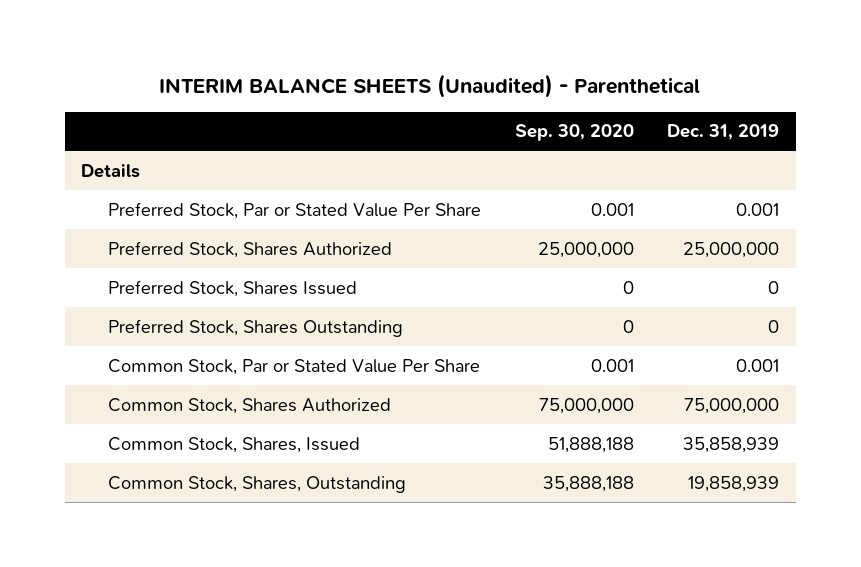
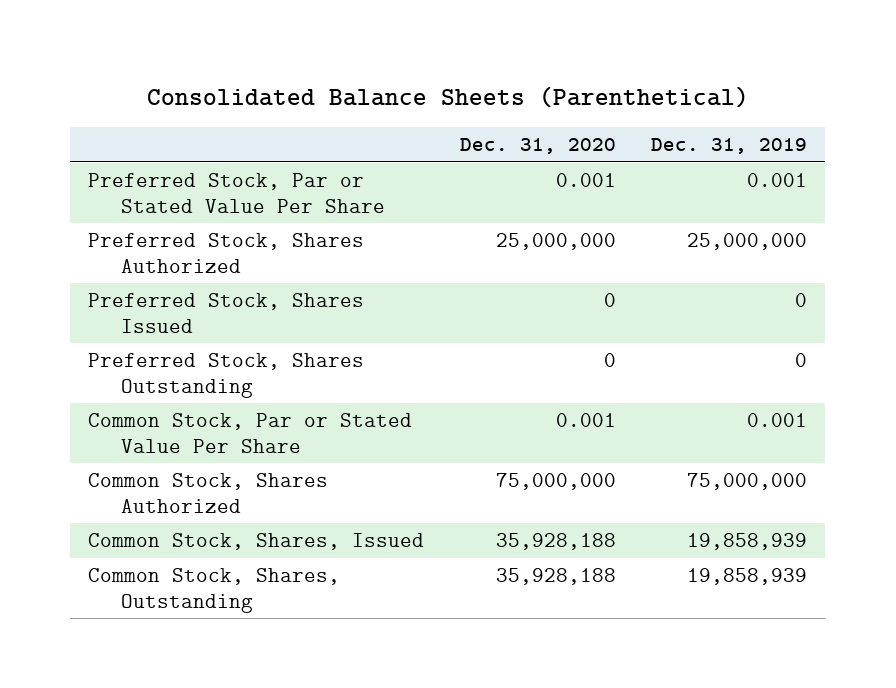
[159,74,701,99] INTERIM BALANCE SHEETS (Unaudited) - Parenthetical -> [146,85,749,108] Consolidated Balance Sheets (Parenthetical)
[514,124,634,142] Sep. 30, 2020 -> none
none -> [459,137,616,154] Dec. 31, 2020
[81,163,141,178] Details -> none
[683,436,780,453] 35,858,939 -> [687,533,808,551] 19,858,939

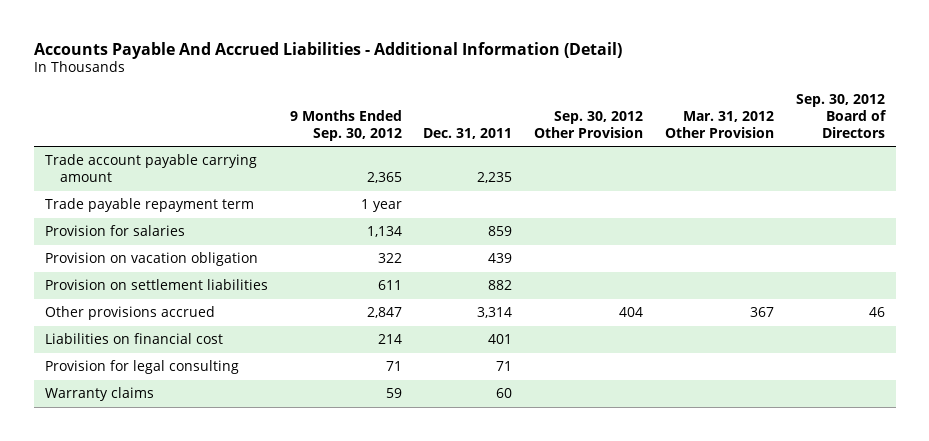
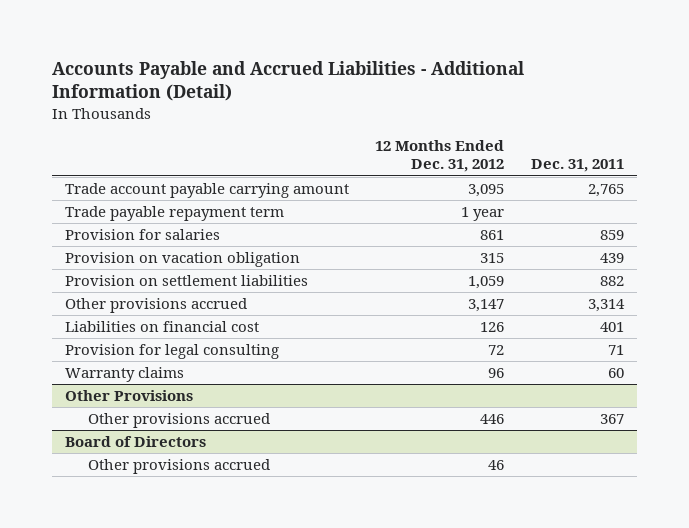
[33,41,622,59] Accounts Payable And Accrued Liabilities - Additional Information (Detail) -> [51,61,524,102] Accounts Payable and Accrued Liabilities - Additional Information (Detail)
[289,109,402,141] 9 Months Ended Sep. 30, 2012 -> none
[534,110,644,138] Sep. 30, 2012 Other Provision -> none
[664,110,774,138] Mar. 31, 2012 Other Provision -> none
[795,93,887,138] Sep. 30, 2012 Board of Directors -> none
none -> [375,139,505,173] 12 Months Ended Dec. 31, 2012
[477,171,513,183] 2,235 -> [587,183,624,197] 2,765
none -> [64,389,193,401] Other Provisions
none -> [87,412,270,428] Other provisions accrued
none -> [64,435,206,447] Board of Directors
none -> [87,458,270,474] Other provisions accrued

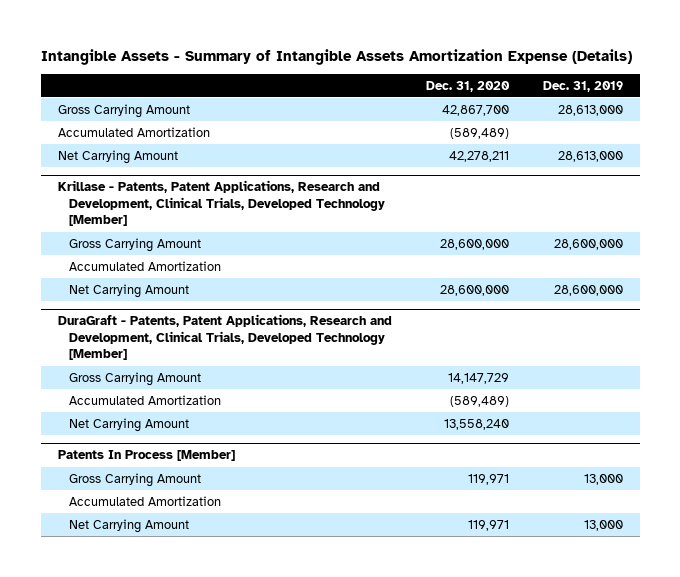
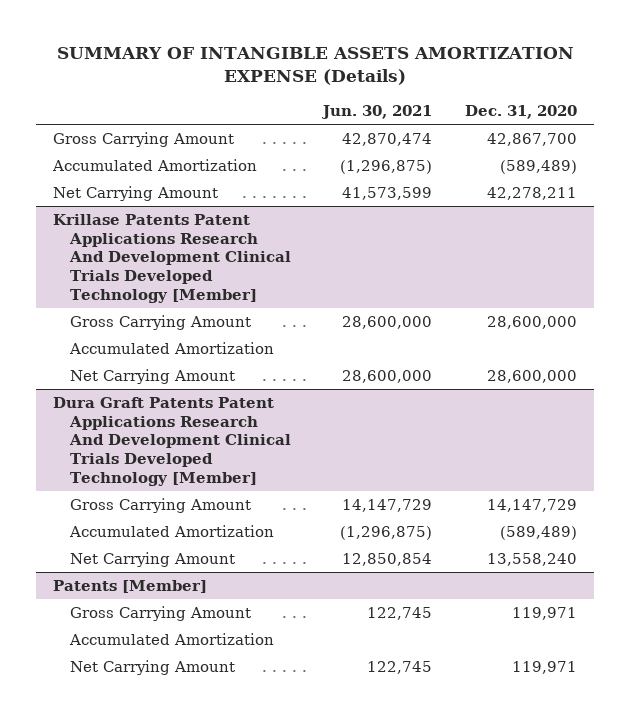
[40,48,632,65] Intangible Assets - Summary of Intangible Assets Amortization Expense (Details) -> [56,47,574,86] SUMMARY OF INTANGIBLE ASSETS AMORTIZATION EXPENSE (Details)
[542,80,623,92] Dec. 31, 2019 -> none
none -> [321,105,433,120] Jun. 30, 2021
[57,180,386,227] Krillase - Patents, Patent Applications, Research and Development, Clinical Trials, Developed Technology [Member] -> [52,214,291,303] Krillase Patents Patent Applications Research And Development Clinical Trials Developed Technology [Member]
[57,314,392,361] DuraGraft - Patents, Patent Applications, Research and Development, Clinical Trials, Developed Technology [Member] -> [52,397,291,486] Dura Graft Patents Patent Applications Research And Development Clinical Trials Developed Technology [Member]
[57,450,235,462] Patents In Process [Member] -> [52,580,207,594] Patents [Member]

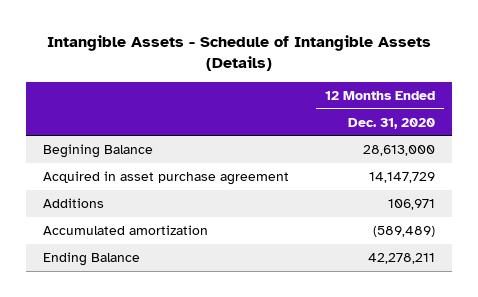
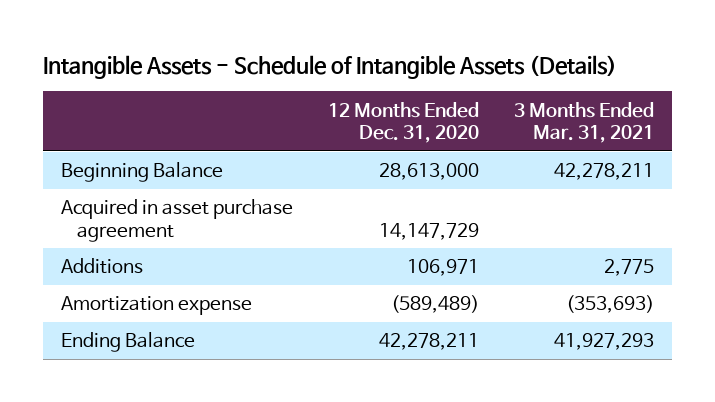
none -> [514,101,655,143] 3 Months Ended Mar. 31, 2021
[43,144,154,159] Begining Balance -> [60,162,223,183] Beginning Balance
[43,225,209,236] Accumulated amortization -> [60,296,252,316] Amortization expense

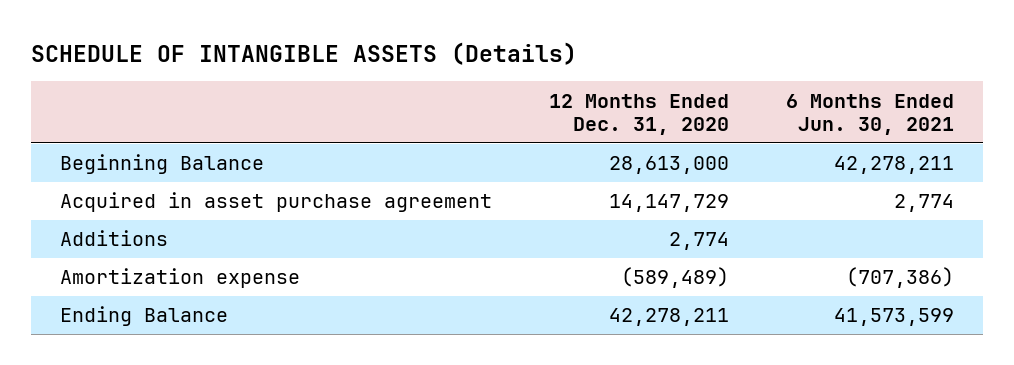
[43,54,618,79] Intangible Assets - Schedule of Intangible Assets (Details) -> [31,41,578,65] SCHEDULE OF INTANGIBLE ASSETS (Details)
[514,101,655,143] 3 Months Ended Mar. 31, 2021 -> none
none -> [786,93,955,136] 6 Months Ended Jun. 30, 2021
[407,259,480,277] 106,971 -> [668,232,729,251] 2,774

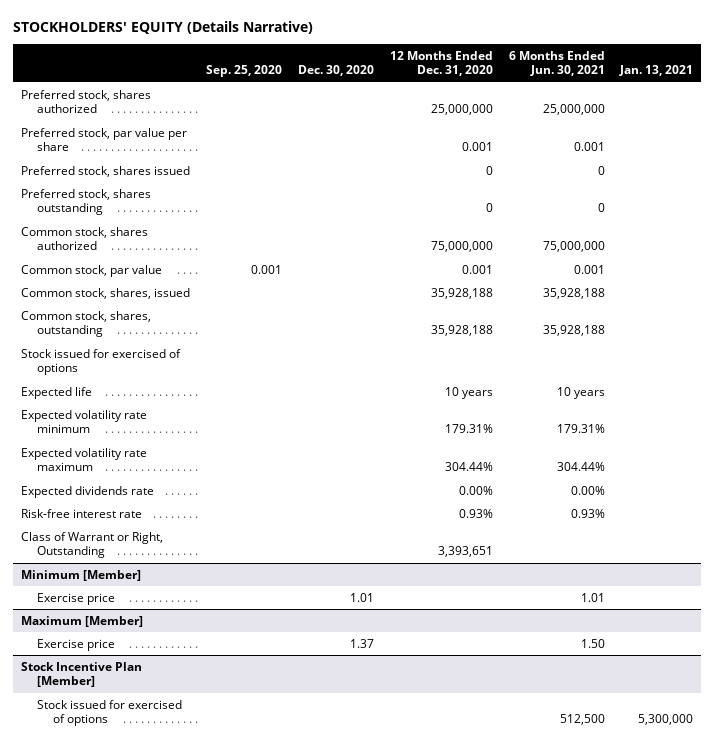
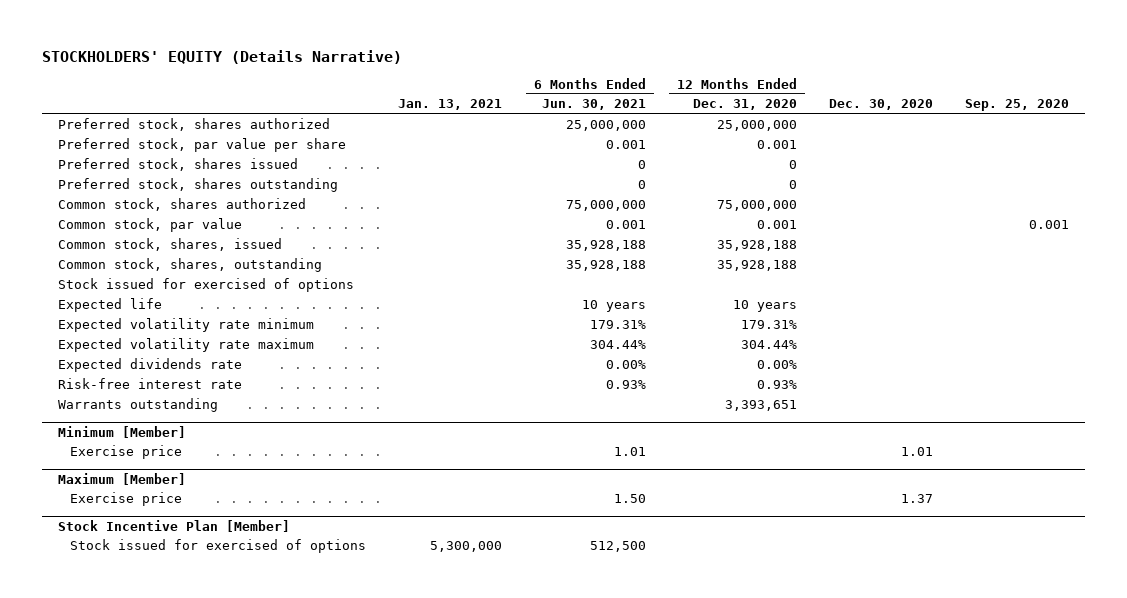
[21,531,164,559] Class of Warrant or Right, Outstanding -> [57,398,218,413] Warrants outstanding

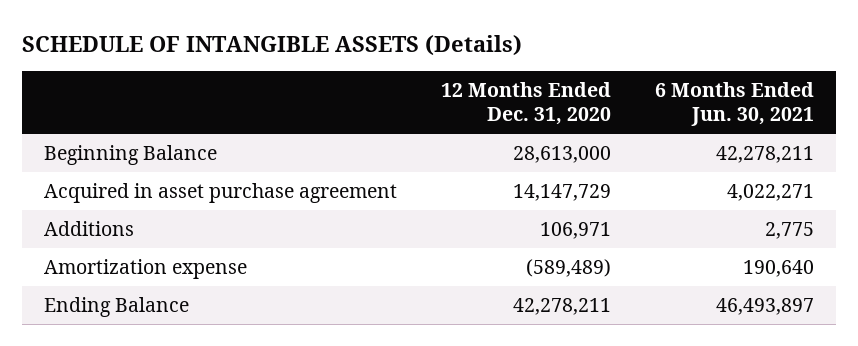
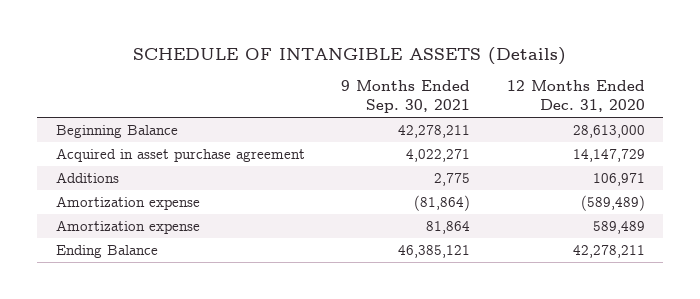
[655,82,815,126] 6 Months Ended Jun. 30, 2021 -> none
none -> [341,80,471,114] 9 Months Ended Sep. 30, 2021
none -> [55,220,200,235] Amortization expense

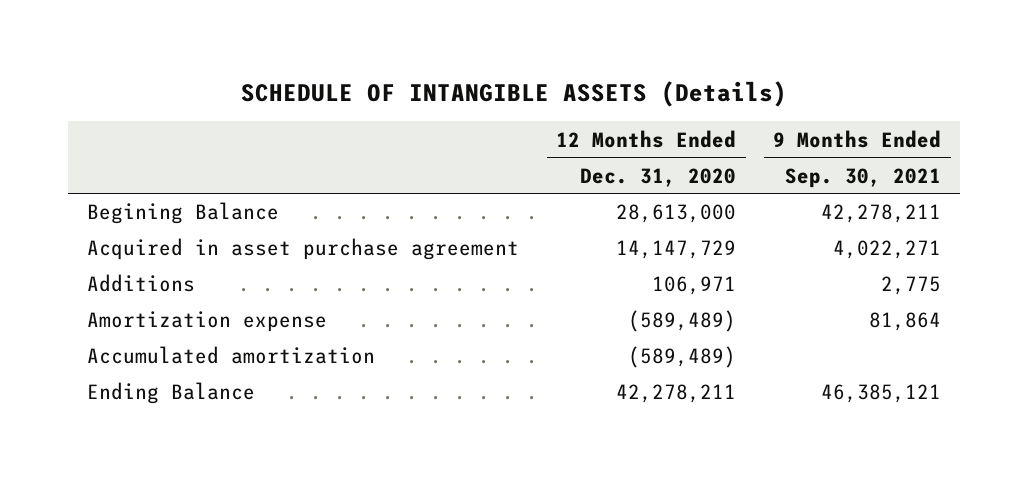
[55,125,178,139] Beginning Balance -> [87,202,280,225] Begining Balance
[55,220,200,235] Amortization expense -> none
[414,195,471,212] (81,864) -> [869,312,942,332] 81,864
none -> [87,346,376,365] Accumulated amortization

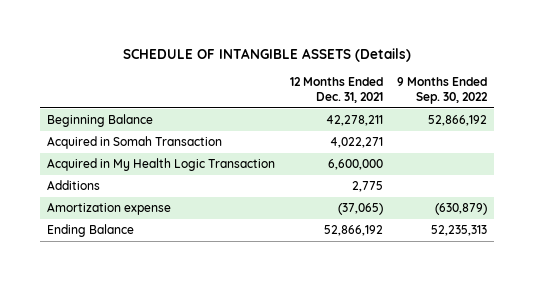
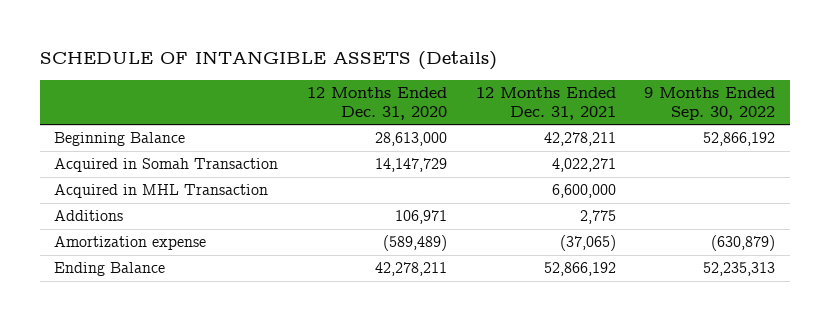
none -> [306,87,447,121] 12 Months Ended Dec. 31, 2020
[47,158,276,172] Acquired in My Health Logic Transaction -> [53,184,268,199] Acquired in MHL Transaction

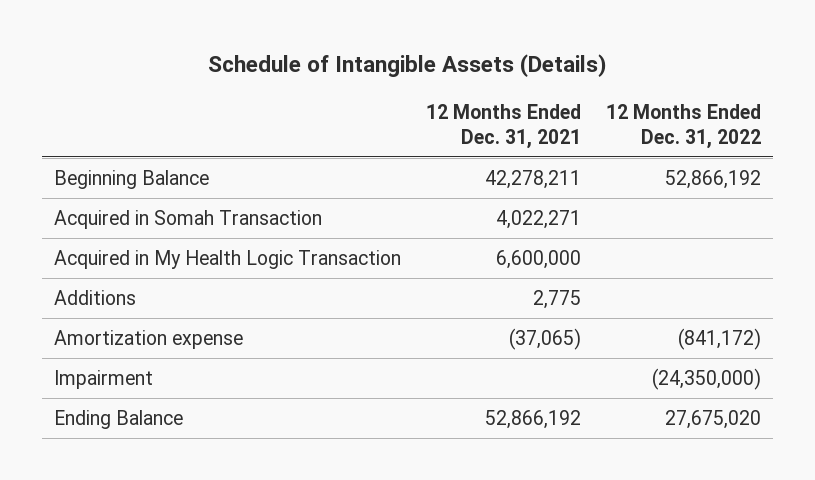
[39,51,497,71] SCHEDULE OF INTANGIBLE ASSETS (Details) -> [208,54,607,78] Schedule of Intangible Assets (Details)
[306,87,447,121] 12 Months Ended Dec. 31, 2020 -> none
[644,87,776,121] 9 Months Ended Sep. 30, 2022 -> none
none -> [605,103,761,149] 12 Months Ended Dec. 31, 2022
[53,184,268,199] Acquired in MHL Transaction -> [54,249,402,269] Acquired in My Health Logic Transaction
none -> [54,369,154,389] Impairment

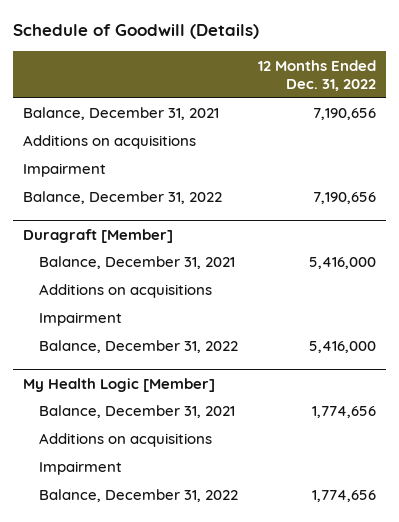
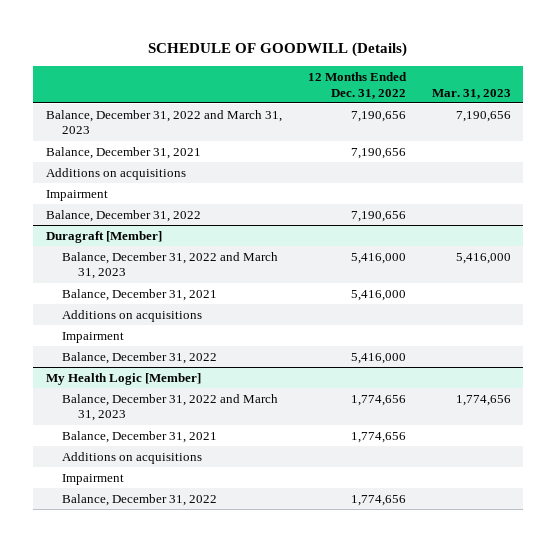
[13,24,260,40] Schedule of Goodwill (Details) -> [148,42,408,58] SCHEDULE OF GOODWILL (Details)
none -> [431,88,511,99] Mar. 31, 2023
none -> [46,109,283,135] Balance, December 31, 2022 and March 31, 2023
none -> [61,251,278,280] Balance, December 31, 2022 and March 31, 2023
none -> [61,393,278,422] Balance, December 31, 2022 and March 31, 2023

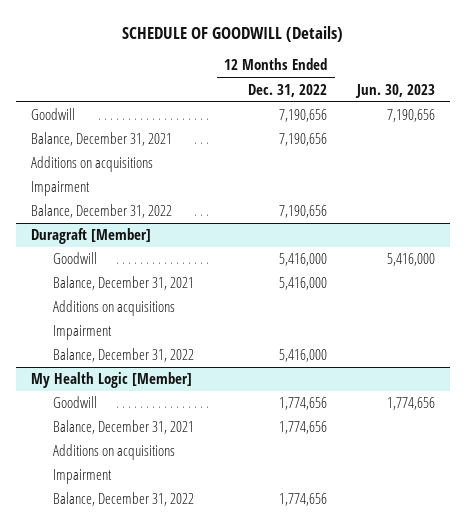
[431,88,511,99] Mar. 31, 2023 -> none
none -> [355,83,436,98] Jun. 30, 2023
[46,109,283,135] Balance, December 31, 2022 and March 31, 2023 -> [31,108,76,121] Goodwill
[61,251,278,280] Balance, December 31, 2022 and March 31, 2023 -> [52,252,97,265] Goodwill
[61,393,278,422] Balance, December 31, 2022 and March 31, 2023 -> [52,396,97,409] Goodwill

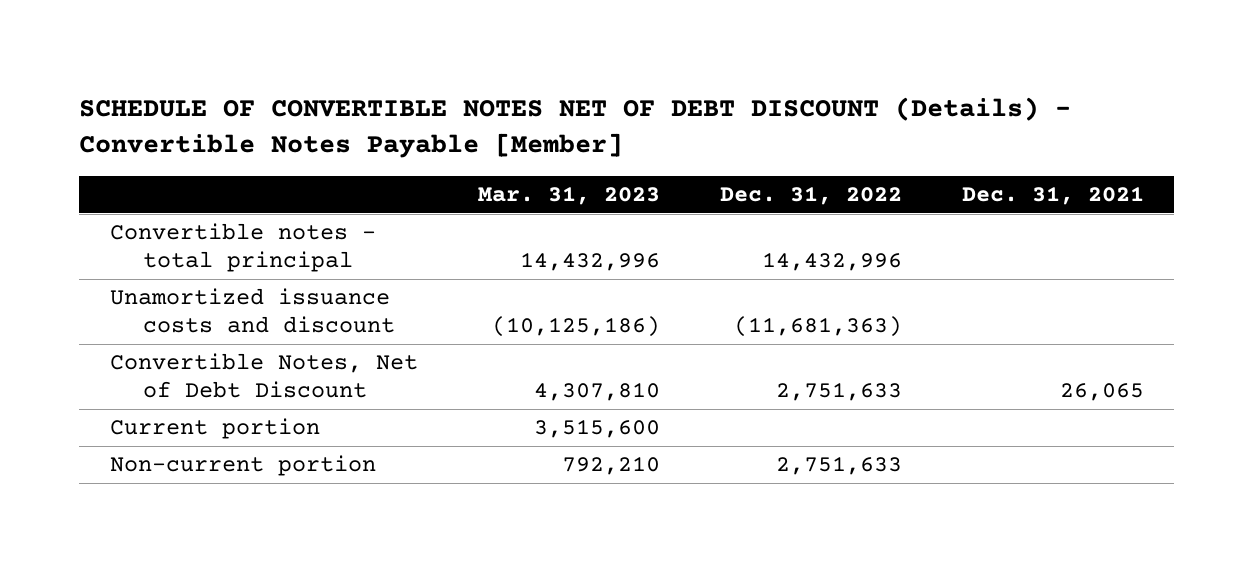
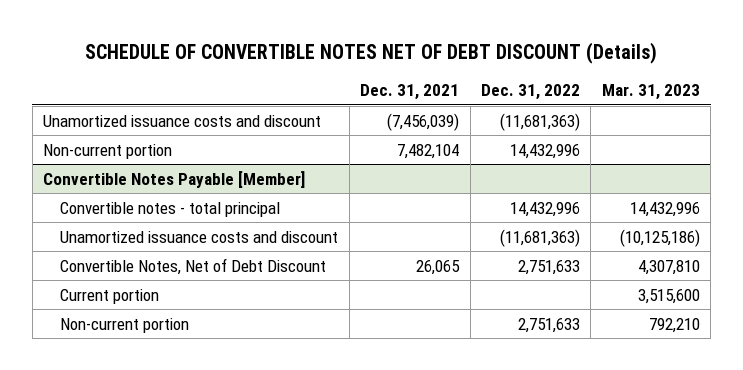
[79,96,1072,159] SCHEDULE OF CONVERTIBLE NOTES NET OF DEBT DISCOUNT (Details) - Convertible Notes Payable [Member] -> [85,41,658,64] SCHEDULE OF CONVERTIBLE NOTES NET OF DEBT DISCOUNT (Details)
none -> [43,114,322,127] Unamortized issuance costs and discount
none -> [43,143,173,159] Non-current portion
none -> [43,170,306,188] Convertible Notes Payable [Member]

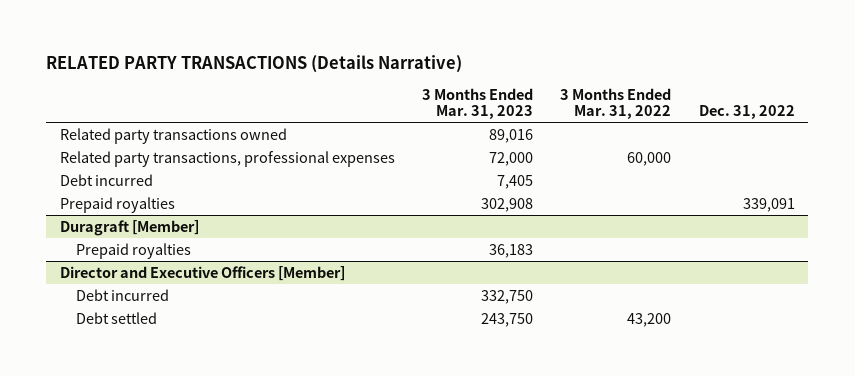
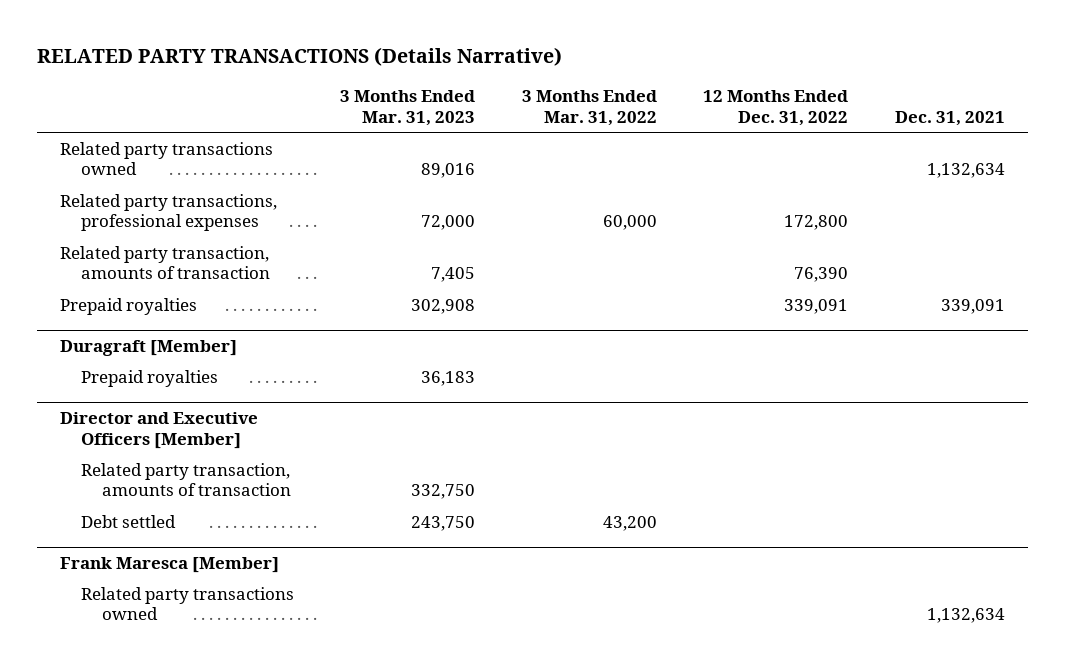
[698,105,795,120] Dec. 31, 2022 -> none
none -> [703,90,849,126] 12 Months Ended Dec. 31, 2022
none -> [894,110,1005,126] Dec. 31, 2021
[59,173,153,186] Debt incurred -> [60,245,271,280] Related party transaction, amounts of transaction
[76,288,170,301] Debt incurred -> [81,462,292,497] Related party transaction, amounts of transaction
none -> [60,556,280,573] Frank Maresca [Member]
none -> [81,586,295,621] Related party transactions owned

